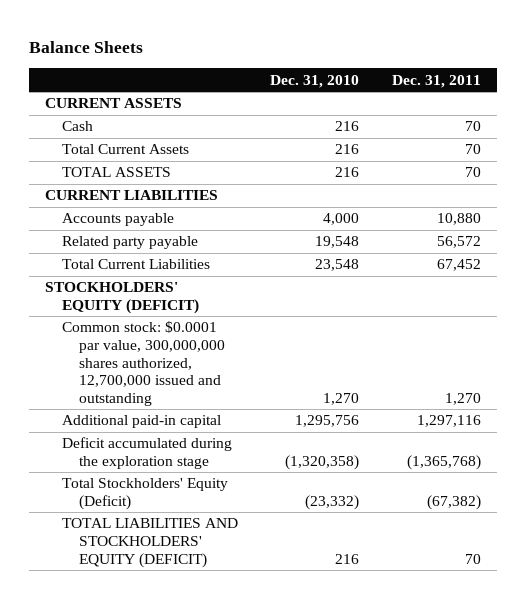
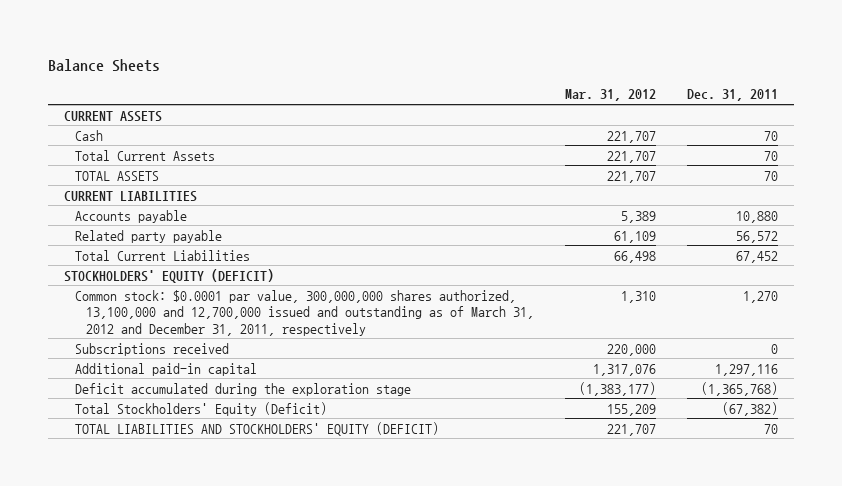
[270,74,360,88] Dec. 31, 2010 -> none
none -> [564,89,656,102] Mar. 31, 2012
[62,321,225,407] Common stock: $0.0001 par value, 300,000,000 shares authorized, 12,700,000 issued and outstanding -> [74,289,534,336] Common stock: $0.0001 par value, 300,000,000 shares authorized, 13,100,000 and 12,700,000 issued and outstanding as of March 31, 2012 and December 31, 2011, respectively
none -> [74,342,229,356] Subscriptions received

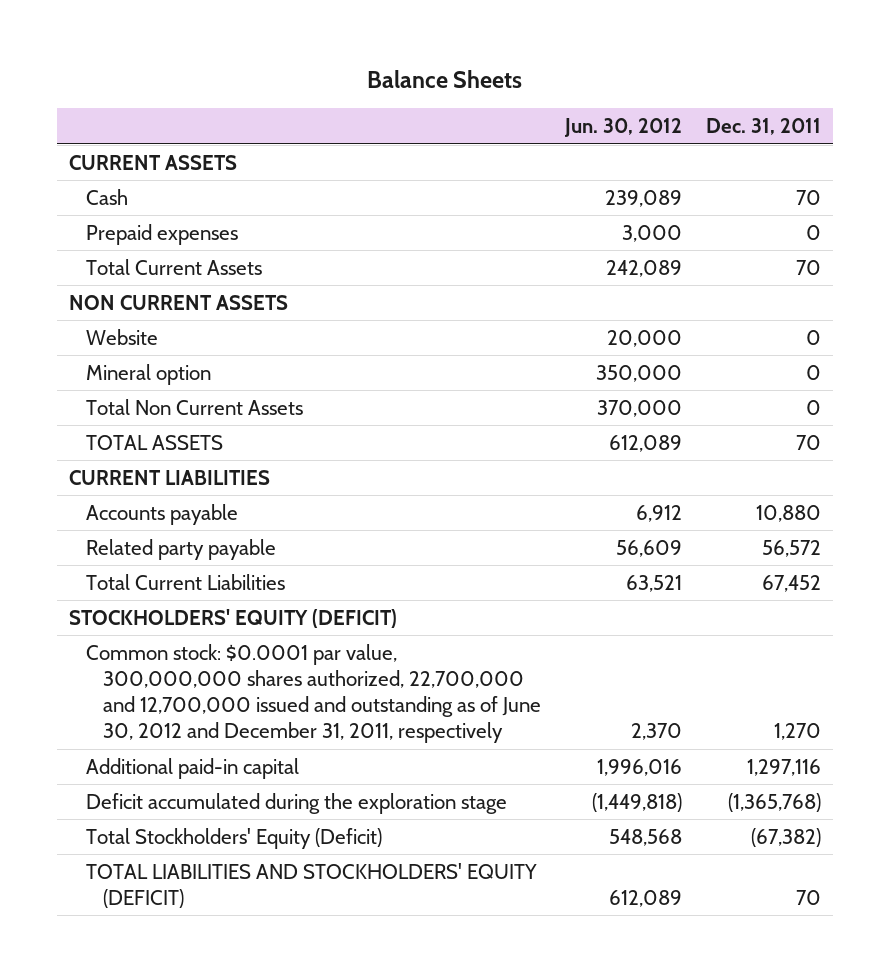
[564,89,656,102] Mar. 31, 2012 -> none
none -> [564,118,683,138] Jun. 30, 2012
none -> [86,223,239,245] Prepaid expenses
none -> [68,294,288,310] NON CURRENT ASSETS
none -> [86,328,159,345] Website
none -> [86,363,212,385] Mineral option
none -> [86,398,304,415] Total Non Current Assets
[74,342,229,356] Subscriptions received -> none
[74,289,534,336] Common stock: $0.0001 par value, 300,000,000 shares authorized, 13,100,000 and 12,700,000 issued and outstanding as of March 31, 2012 and December 31, 2011, respectively -> [86,643,542,744] Common stock: $0.0001 par value, 300,000,000 shares authorized, 22,700,000 and 12,700,000 issued and outstanding as of June 30, 2012 and December 31, 2011, respectively

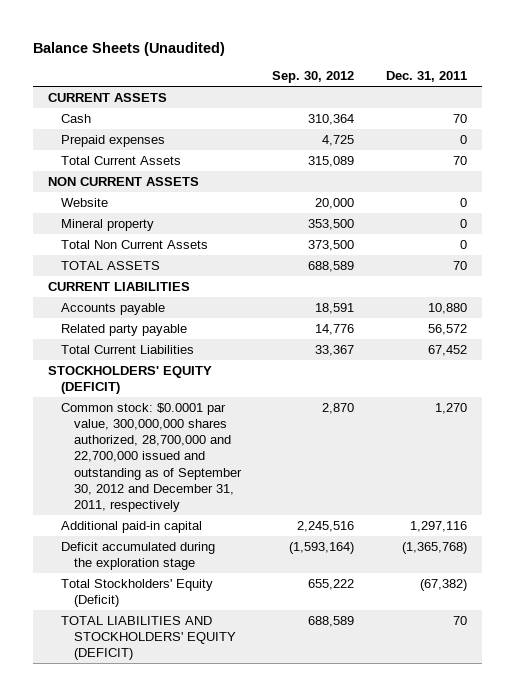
[367,70,523,89] Balance Sheets -> [32,41,225,56] Balance Sheets (Unaudited)
[564,118,683,138] Jun. 30, 2012 -> none
none -> [272,71,355,84] Sep. 30, 2012
[86,363,212,385] Mineral option -> none
none -> [61,218,155,231] Mineral property
[86,643,542,744] Common stock: $0.0001 par value, 300,000,000 shares authorized, 22,700,000 and 12,700,000 issued and outstanding as of June 30, 2012 and December 31, 2011, respectively -> [61,402,242,513] Common stock: $0.0001 par value, 300,000,000 shares authorized, 28,700,000 and 22,700,000 issued and outstanding as of September 30, 2012 and December 31, 2011, respectively

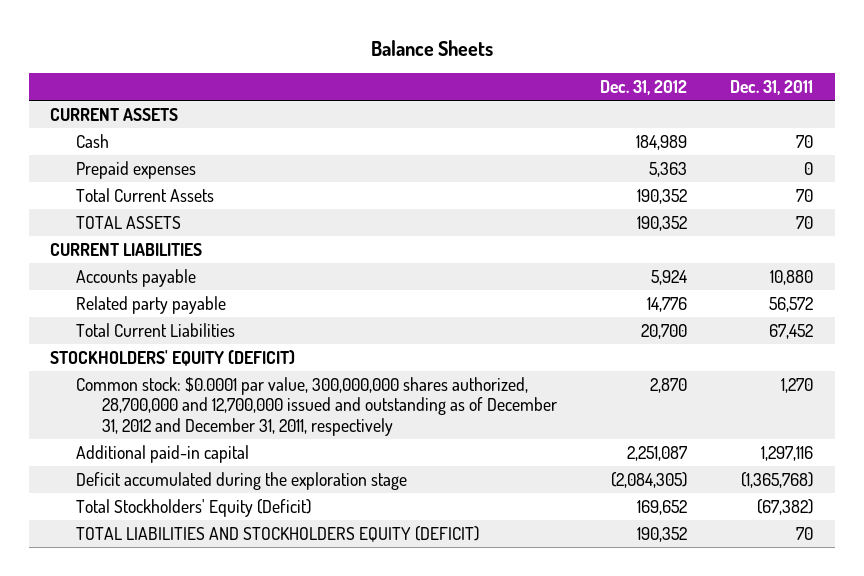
[32,41,225,56] Balance Sheets (Unaudited) -> [370,39,493,56] Balance Sheets
[272,71,355,84] Sep. 30, 2012 -> none
none -> [600,79,688,95] Dec. 31, 2012
[48,176,200,186] NON CURRENT ASSETS -> none
[61,197,109,207] Website -> none
[61,218,155,231] Mineral property -> none
[61,239,209,249] Total Non Current Assets -> none
[61,402,242,513] Common stock: $0.0001 par value, 300,000,000 shares authorized, 28,700,000 and 22,700,000 issued and outstanding as of September 30, 2012 and December 31, 2011, respectively -> [76,376,558,436] Common stock: $0.0001 par value, 300,000,000 shares authorized, 28,700,000 and 12,700,000 issued and outstanding as of December 31, 2012 and December 31, 2011, respectively
[61,615,236,661] TOTAL LIABILITIES AND STOCKHOLDERS' EQUITY (DEFICIT) -> [76,525,480,542] TOTAL LIABILITIES AND STOCKHOLDERS EQUITY (DEFICIT)

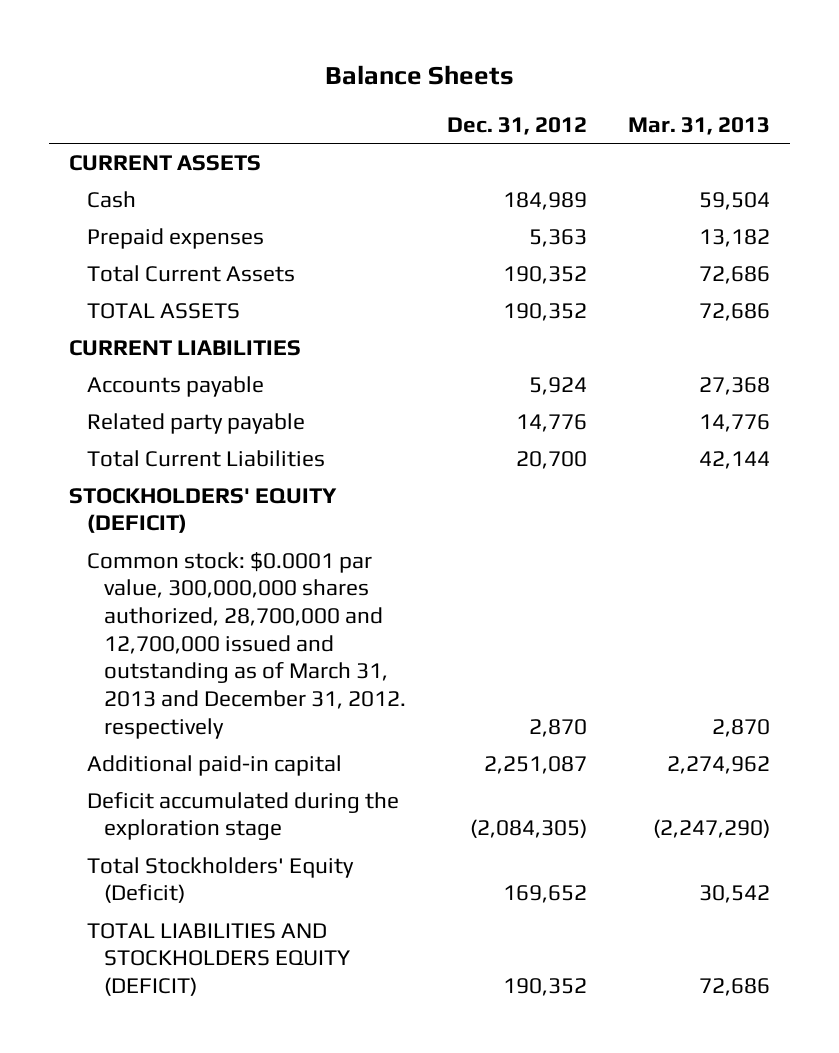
[730,79,814,95] Dec. 31, 2011 -> none
none -> [627,116,770,135] Mar. 31, 2013
[76,376,558,436] Common stock: $0.0001 par value, 300,000,000 shares authorized, 28,700,000 and 12,700,000 issued and outstanding as of December 31, 2012 and December 31, 2011, respectively -> [86,551,407,739] Common stock: $0.0001 par value, 300,000,000 shares authorized, 28,700,000 and 12,700,000 issued and outstanding as of March 31, 2013 and December 31, 2012. respectively

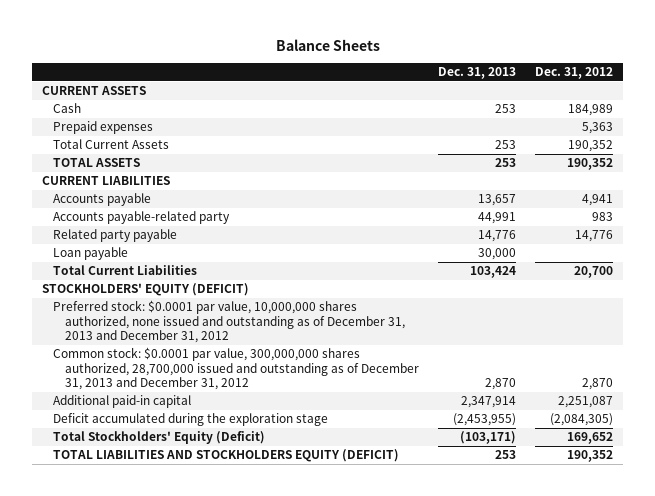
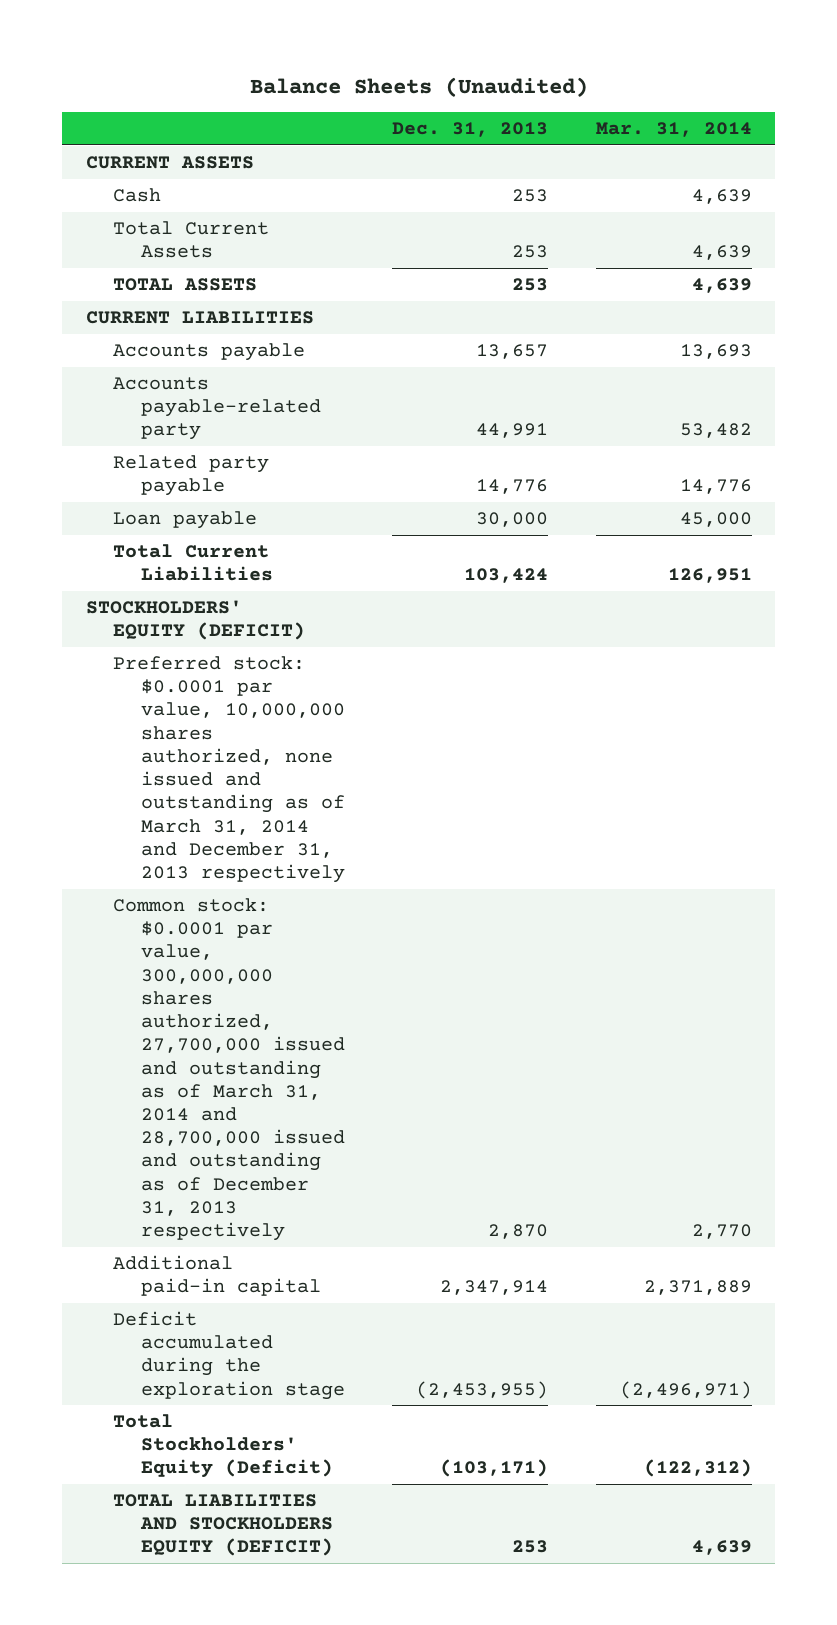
[275,39,380,52] Balance Sheets -> [249,76,588,97] Balance Sheets (Unaudited)
[535,67,614,80] Dec. 31, 2012 -> none
none -> [595,122,752,138] Mar. 31, 2014
[53,121,154,135] Prepaid expenses -> none
[53,300,405,344] Preferred stock: $0.0001 par value, 10,000,000 shares authorized, none issued and outstanding as of December 31, 2013 and December 31, 2012 -> [113,655,345,883] Preferred stock: $0.0001 par value, 10,000,000 shares authorized, none issued and outstanding as of March 31, 2014 and December 31, 2013 respectively
[53,347,419,391] Common stock: $0.0001 par value, 300,000,000 shares authorized, 28,700,000 issued and outstanding as of December 31, 2013 and December 31, 2012 -> [113,897,345,1242] Common stock: $0.0001 par value, 300,000,000 shares authorized, 27,700,000 issued and outstanding as of March 31, 2014 and 28,700,000 issued and outstanding as of December 31, 2013 respectively

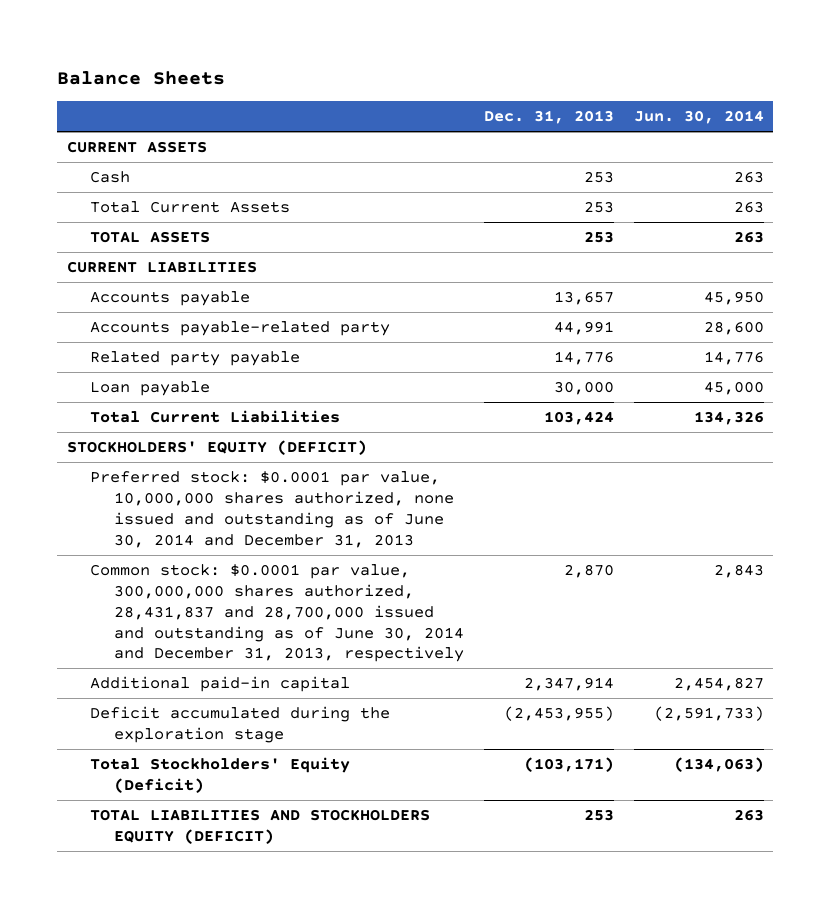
[249,76,588,97] Balance Sheets (Unaudited) -> [57,70,226,85] Balance Sheets
[595,122,752,138] Mar. 31, 2014 -> none
none -> [633,110,764,125] Jun. 30, 2014
[113,655,345,883] Preferred stock: $0.0001 par value, 10,000,000 shares authorized, none issued and outstanding as of March 31, 2014 and December 31, 2013 respectively -> [90,471,454,548] Preferred stock: $0.0001 par value, 10,000,000 shares authorized, none issued and outstanding as of June 30, 2014 and December 31, 2013
[113,897,345,1242] Common stock: $0.0001 par value, 300,000,000 shares authorized, 27,700,000 issued and outstanding as of March 31, 2014 and 28,700,000 issued and outstanding as of December 31, 2013 respectively -> [90,564,464,663] Common stock: $0.0001 par value, 300,000,000 shares authorized, 28,431,837 and 28,700,000 issued and outstanding as of June 30, 2014 and December 31, 2013, respectively

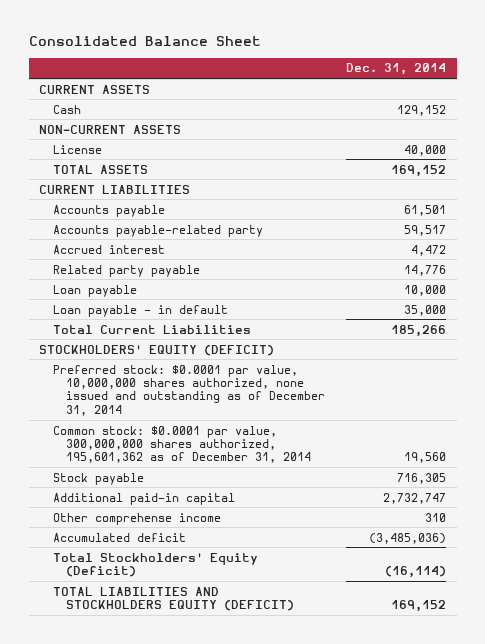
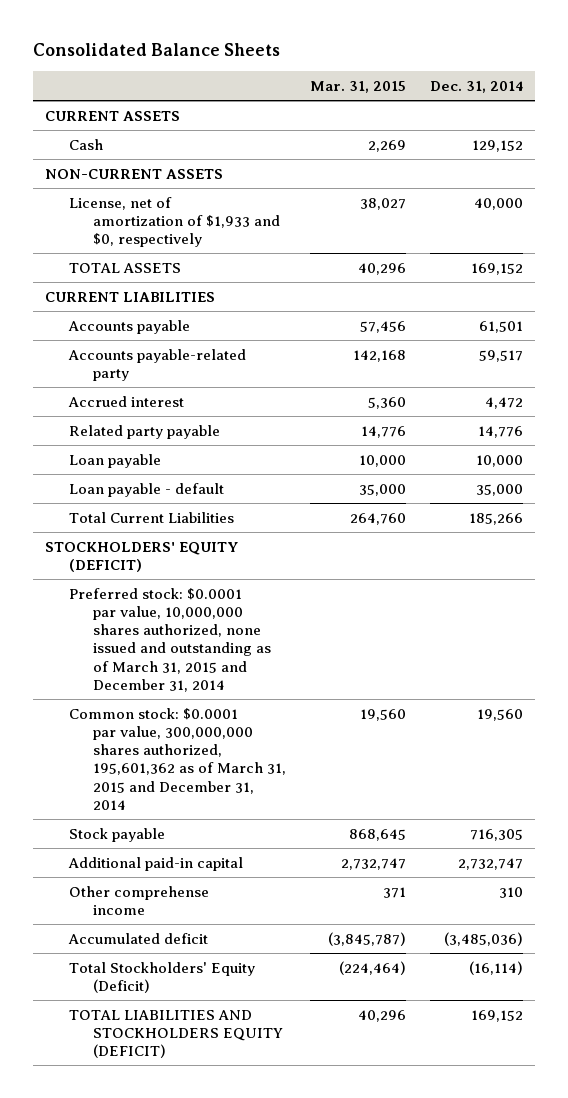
[28,36,261,47] Consolidated Balance Sheet -> [32,43,280,57] Consolidated Balance Sheets
none -> [309,81,406,94] Mar. 31, 2015
[52,144,102,154] License -> none
none -> [68,196,280,248] License, net of amortization of $1,933 and $0, respectively
[52,304,228,317] Loan payable - in default -> [68,482,224,497] Loan payable - default
[52,364,326,416] Preferred stock: $0.0001 par value, 10,000,000 shares authorized, none issued and outstanding as of December 31, 2014 -> [68,587,271,692] Preferred stock: $0.0001 par value, 10,000,000 shares authorized, none issued and outstanding as of March 31, 2015 and December 31, 2014
[52,425,312,464] Common stock: $0.0001 par value, 300,000,000 shares authorized, 195,601,362 as of December 31, 2014 -> [68,707,286,810] Common stock: $0.0001 par value, 300,000,000 shares authorized, 195,601,362 as of March 31, 2015 and December 31, 2014

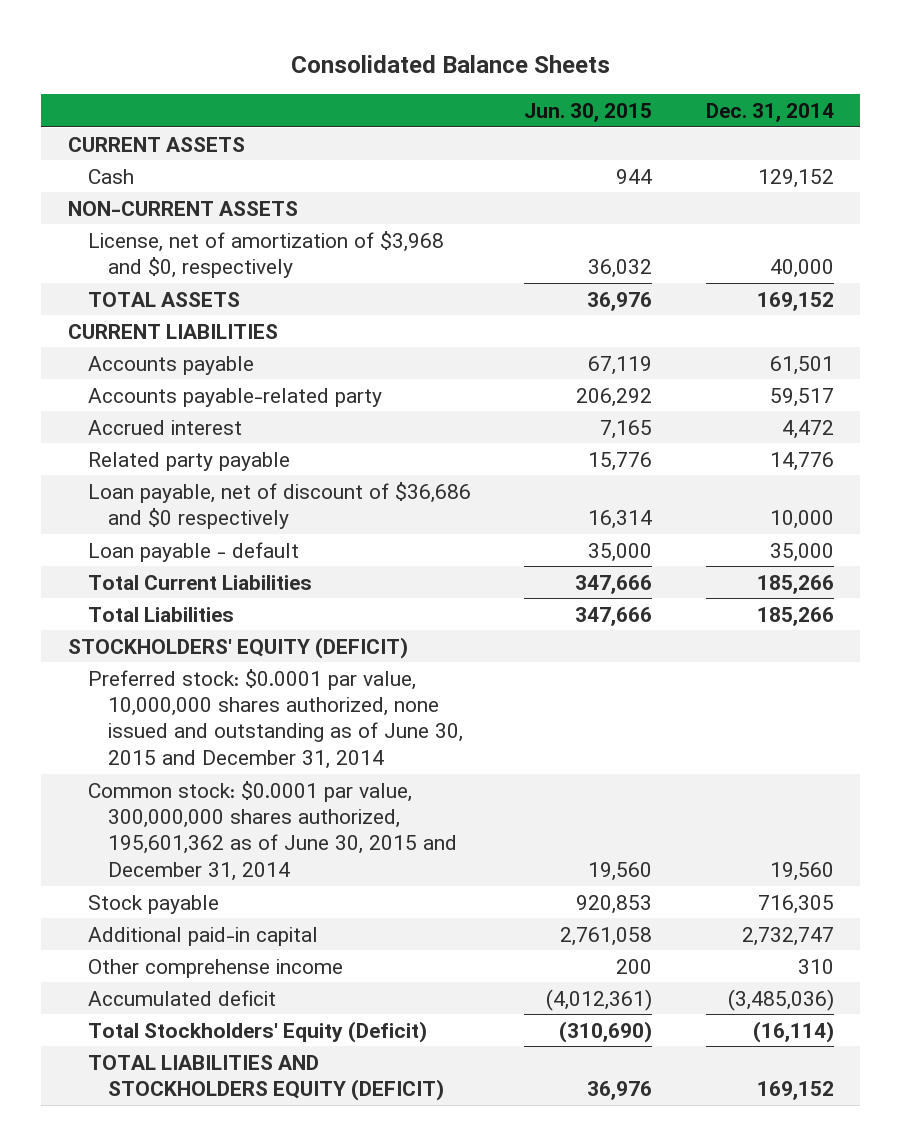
[309,81,406,94] Mar. 31, 2015 -> none
none -> [524,103,653,123] Jun. 30, 2015
[68,196,280,248] License, net of amortization of $1,933 and $0, respectively -> [88,230,445,279] License, net of amortization of $3,968 and $0, respectively
[68,453,161,468] Loan payable -> [88,481,472,530] Loan payable, net of discount of $36,686 and $0 respectively
none -> [88,606,235,622] Total Liabilities
[68,587,271,692] Preferred stock: $0.0001 par value, 10,000,000 shares authorized, none issued and outstanding as of March 31, 2015 and December 31, 2014 -> [88,668,464,769] Preferred stock: $0.0001 par value, 10,000,000 shares authorized, none issued and outstanding as of June 30, 2015 and December 31, 2014
[68,707,286,810] Common stock: $0.0001 par value, 300,000,000 shares authorized, 195,601,362 as of March 31, 2015 and December 31, 2014 -> [88,780,458,881] Common stock: $0.0001 par value, 300,000,000 shares authorized, 195,601,362 as of June 30, 2015 and December 31, 2014

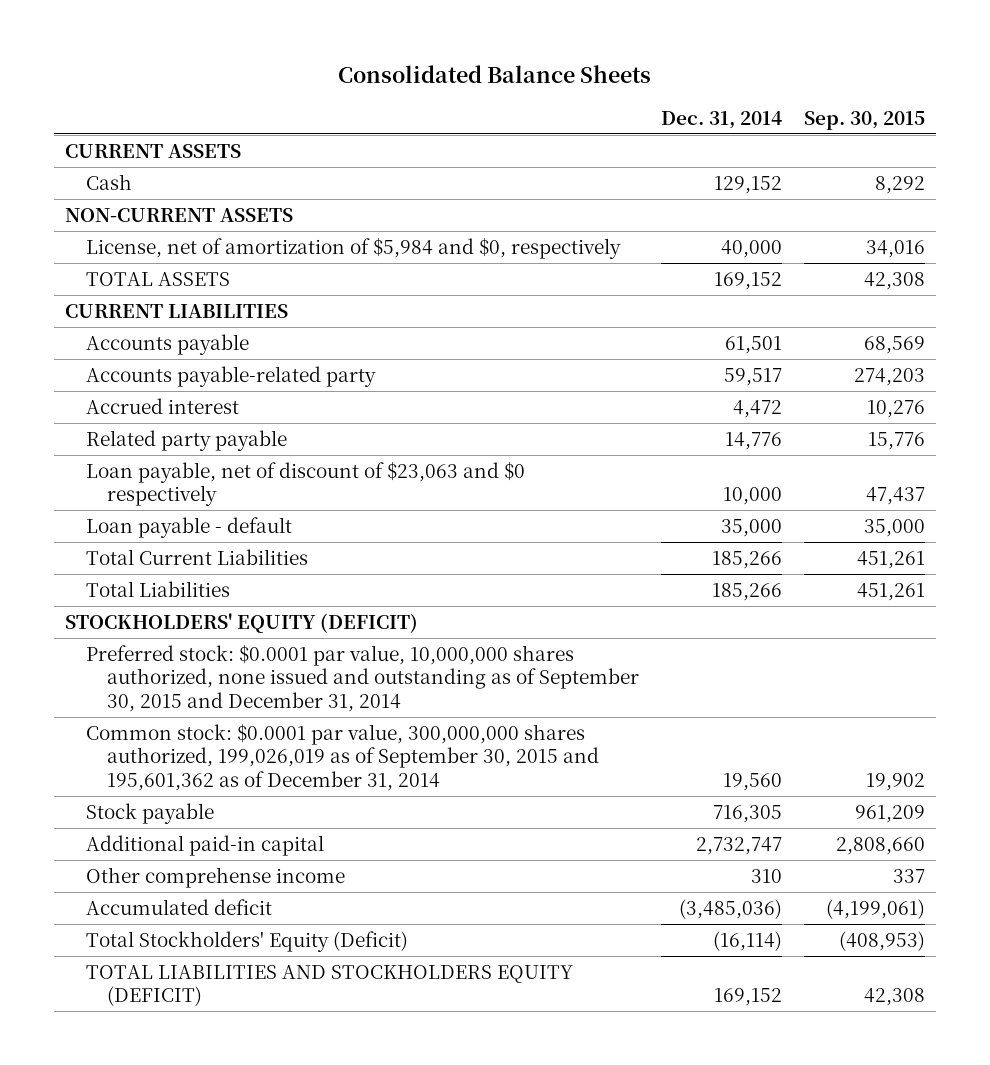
[524,103,653,123] Jun. 30, 2015 -> none
none -> [803,110,925,130] Sep. 30, 2015
[88,230,445,279] License, net of amortization of $3,968 and $0, respectively -> [86,237,622,259] License, net of amortization of $5,984 and $0, respectively
[88,481,472,530] Loan payable, net of discount of $36,686 and $0 respectively -> [86,461,526,507] Loan payable, net of discount of $23,063 and $0 respectively
[88,668,464,769] Preferred stock: $0.0001 par value, 10,000,000 shares authorized, none issued and outstanding as of June 30, 2015 and December 31, 2014 -> [86,644,640,713] Preferred stock: $0.0001 par value, 10,000,000 shares authorized, none issued and outstanding as of September 30, 2015 and December 31, 2014
[88,780,458,881] Common stock: $0.0001 par value, 300,000,000 shares authorized, 195,601,362 as of June 30, 2015 and December 31, 2014 -> [86,723,600,792] Common stock: $0.0001 par value, 300,000,000 shares authorized, 199,026,019 as of September 30, 2015 and 195,601,362 as of December 31, 2014

